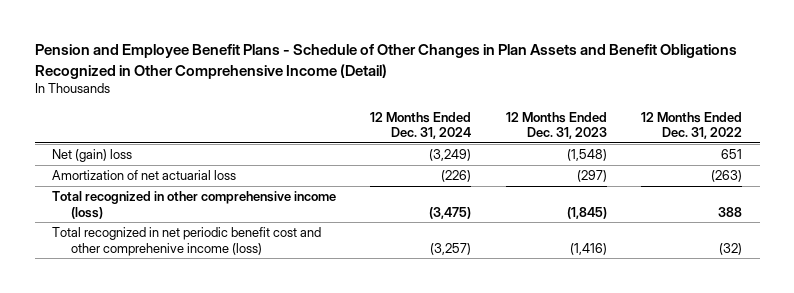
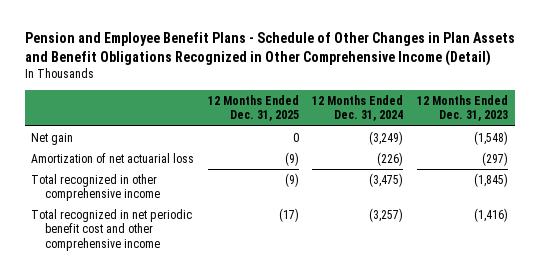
[641,111,743,139] 12 Months Ended Dec. 31, 2022 -> none
none -> [207,94,299,122] 12 Months Ended Dec. 31, 2025
[51,149,132,163] Net (gain) loss -> [31,132,74,145] Net gain
[51,191,336,219] Total recognized in other comprehensive income (loss) -> [31,173,160,202] Total recognized in other comprehensive income
[51,227,321,256] Total recognized in net periodic benefit cost and other comprehenive income (loss) -> [31,208,193,251] Total recognized in net periodic benefit cost and other comprehensive income

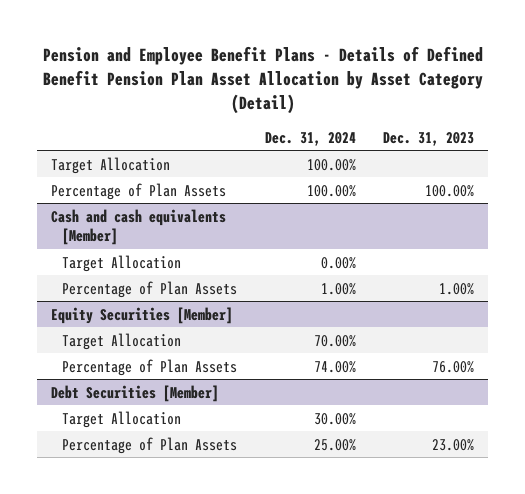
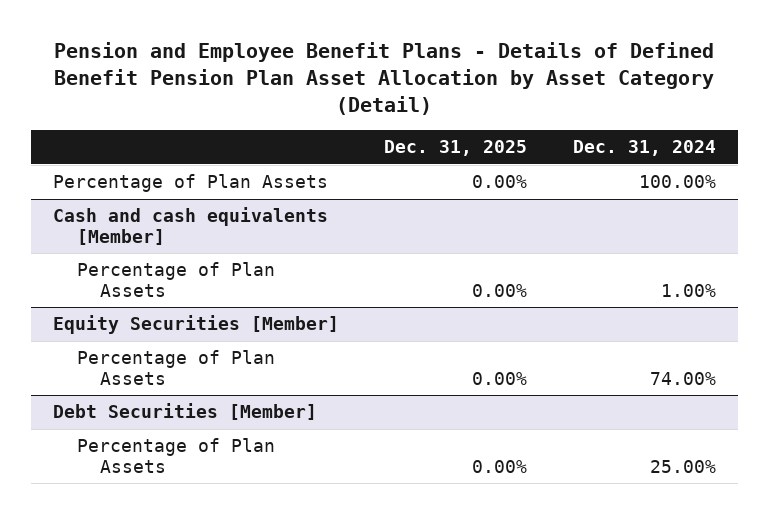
[383,131,475,146] Dec. 31, 2023 -> none
none -> [384,140,528,157] Dec. 31, 2025
[50,156,170,174] Target Allocation -> none
[61,254,181,272] Target Allocation -> none
[61,332,181,350] Target Allocation -> none
[61,410,181,428] Target Allocation -> none

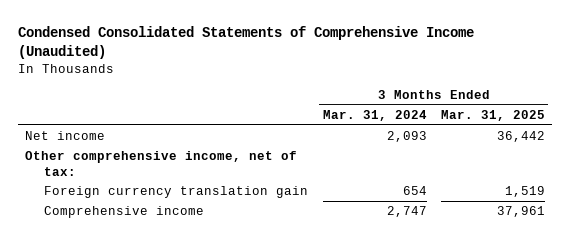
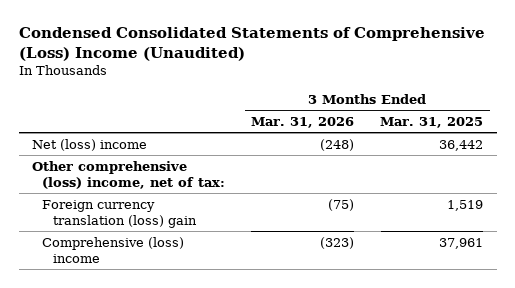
[17,25,474,60] Condensed Consolidated Statements of Comprehensive Income (Unaudited) -> [18,27,485,62] Condensed Consolidated Statements of Comprehensive (Loss) Income (Unaudited)
[322,109,427,121] Mar. 31, 2024 -> none
none -> [251,116,355,128] Mar. 31, 2026
[24,130,105,140] Net income -> [31,138,147,151] Net (loss) income
[24,150,297,176] Other comprehensive income, net of tax: -> [31,160,226,189] Other comprehensive (loss) income, net of tax:
[44,185,309,198] Foreign currency translation gain -> [42,199,197,228] Foreign currency translation (loss) gain
[44,205,205,218] Comprehensive income -> [42,236,185,263] Comprehensive (loss) income

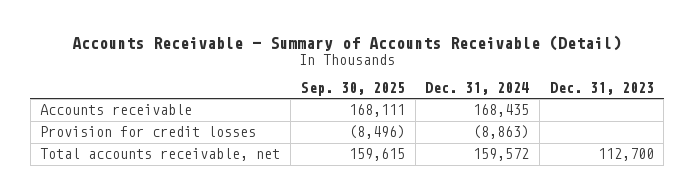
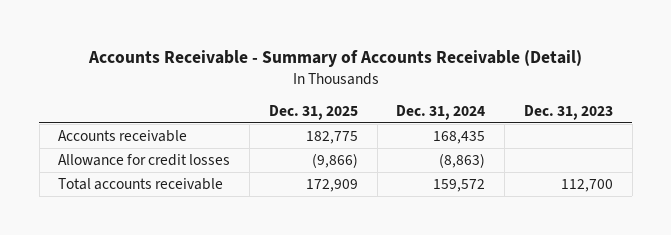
[300,81,405,96] Sep. 30, 2025 -> none
none -> [268,105,358,121] Dec. 31, 2025
[40,126,257,138] Provision for credit losses -> [58,153,231,166] Allowance for credit losses
[40,148,281,162] Total accounts receivable, net -> [58,177,224,190] Total accounts receivable

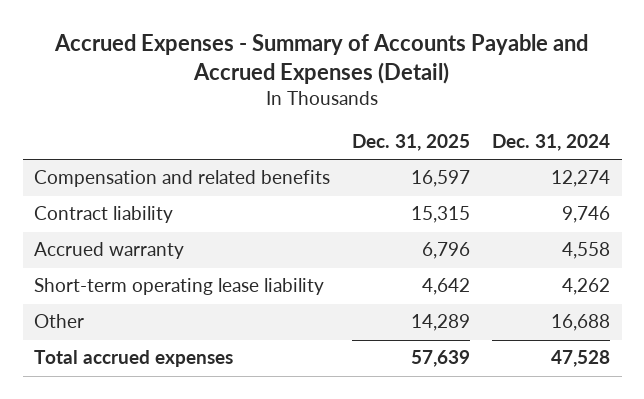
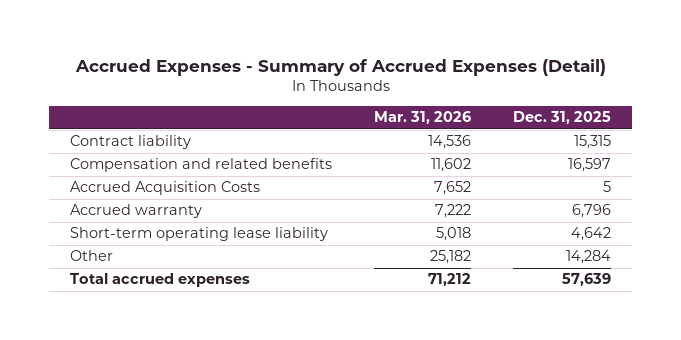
[54,34,589,85] Accrued Expenses - Summary of Accounts Payable and Accrued Expenses (Detail) -> [74,58,606,76] Accrued Expenses - Summary of Accrued Expenses (Detail)
[492,134,611,152] Dec. 31, 2024 -> none
none -> [374,111,472,125] Mar. 31, 2026
[33,170,330,188] Compensation and related benefits -> [70,158,333,173] Compensation and related benefits
none -> [70,181,261,196] Accrued Acquisition Costs
[411,314,471,332] 14,289 -> [566,250,612,265] 14,284

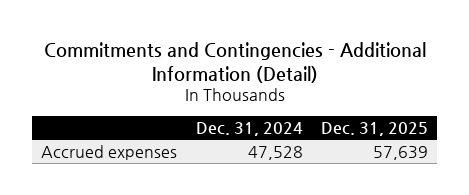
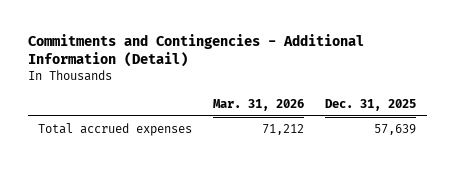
[195,121,303,136] Dec. 31, 2024 -> none
none -> [213,98,305,111] Mar. 31, 2026
[41,145,178,161] Accrued expenses -> [38,123,193,137] Total accrued expenses

